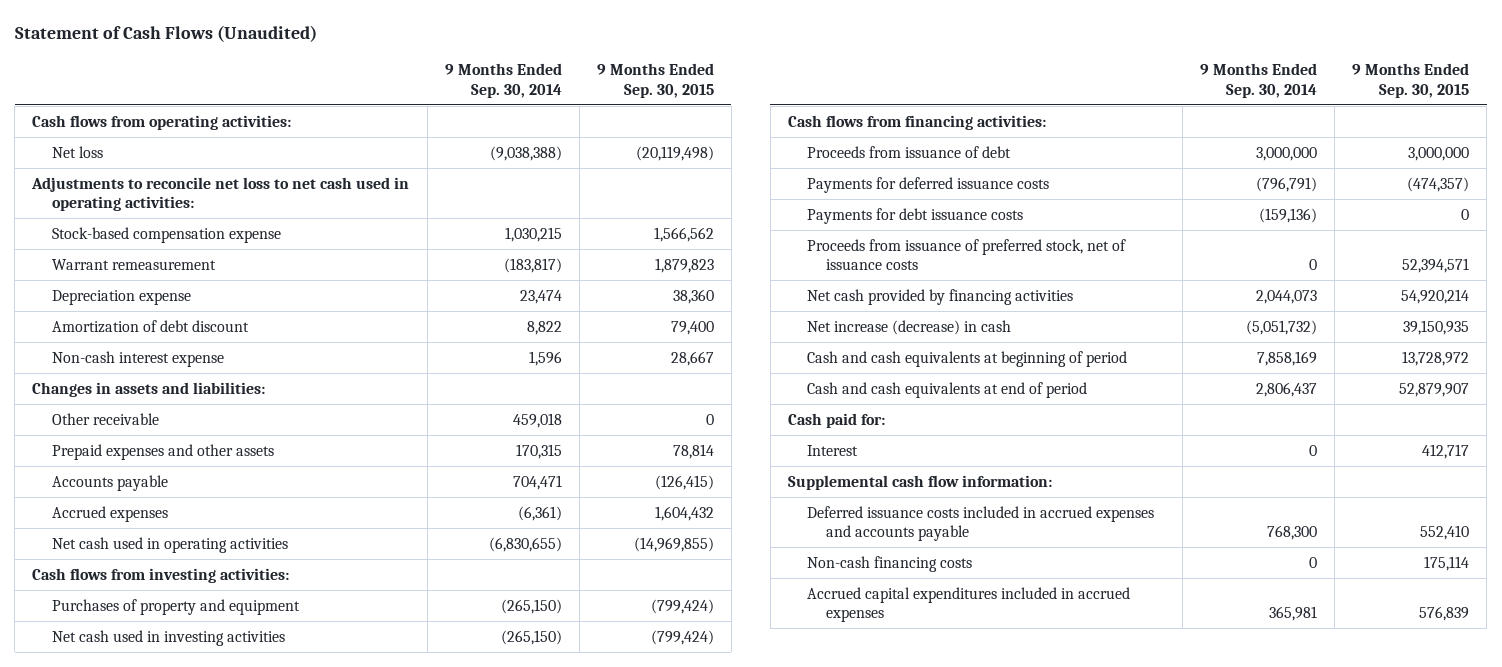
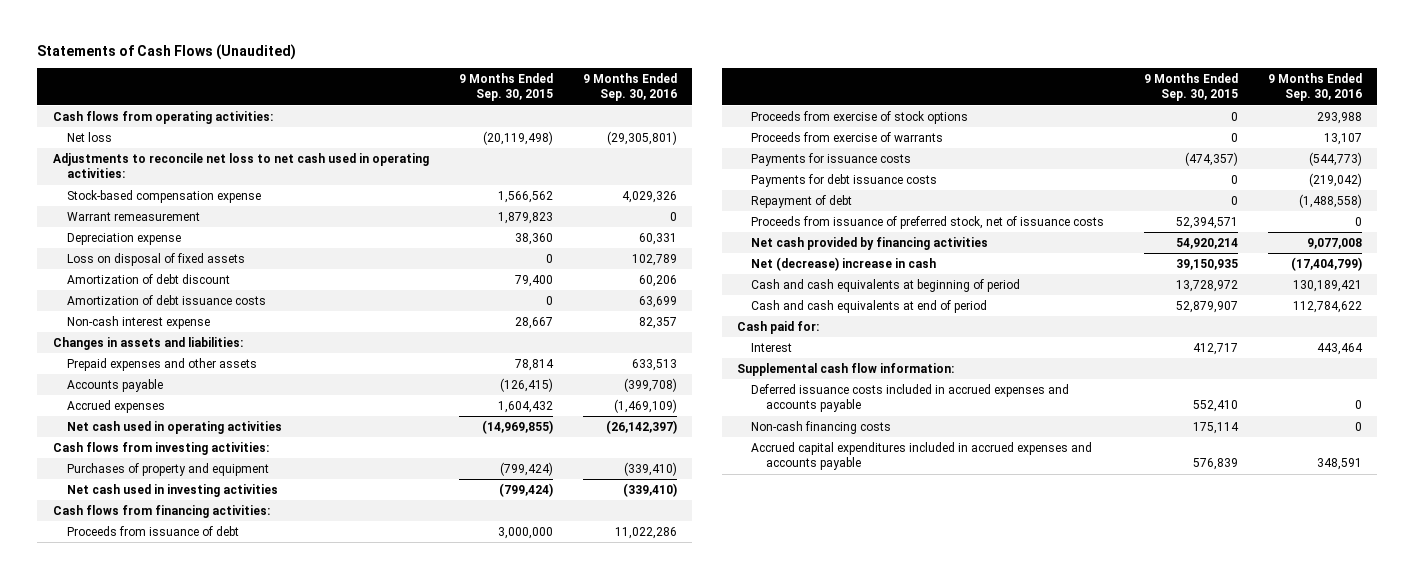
[14,25,317,43] Statement of Cash Flows (Unaudited) -> [37,44,297,61] Statements of Cash Flows (Unaudited)
[444,63,562,98] 9 Months Ended Sep. 30, 2014 -> none
none -> [582,73,677,102] 9 Months Ended Sep. 30, 2016
none -> [66,252,245,266] Loss on disposal of fixed assets
none -> [66,294,266,305] Amortization of debt issuance costs
[51,412,159,425] Other receivable -> none
none -> [751,110,969,124] Proceeds from exercise of stock options
none -> [751,131,944,142] Proceeds from exercise of warrants
[807,176,1050,193] Payments for deferred issuance costs -> [751,152,912,166] Payments for issuance costs
none -> [751,194,853,208] Repayment of debt
[807,319,1012,335] Net increase (decrease) in cash -> [751,256,937,271] Net (decrease) increase in cash
[807,586,1131,623] Accrued capital expenditures included in accrued expenses -> [751,441,1093,471] Accrued capital expenditures included in accrued expenses and accounts payable

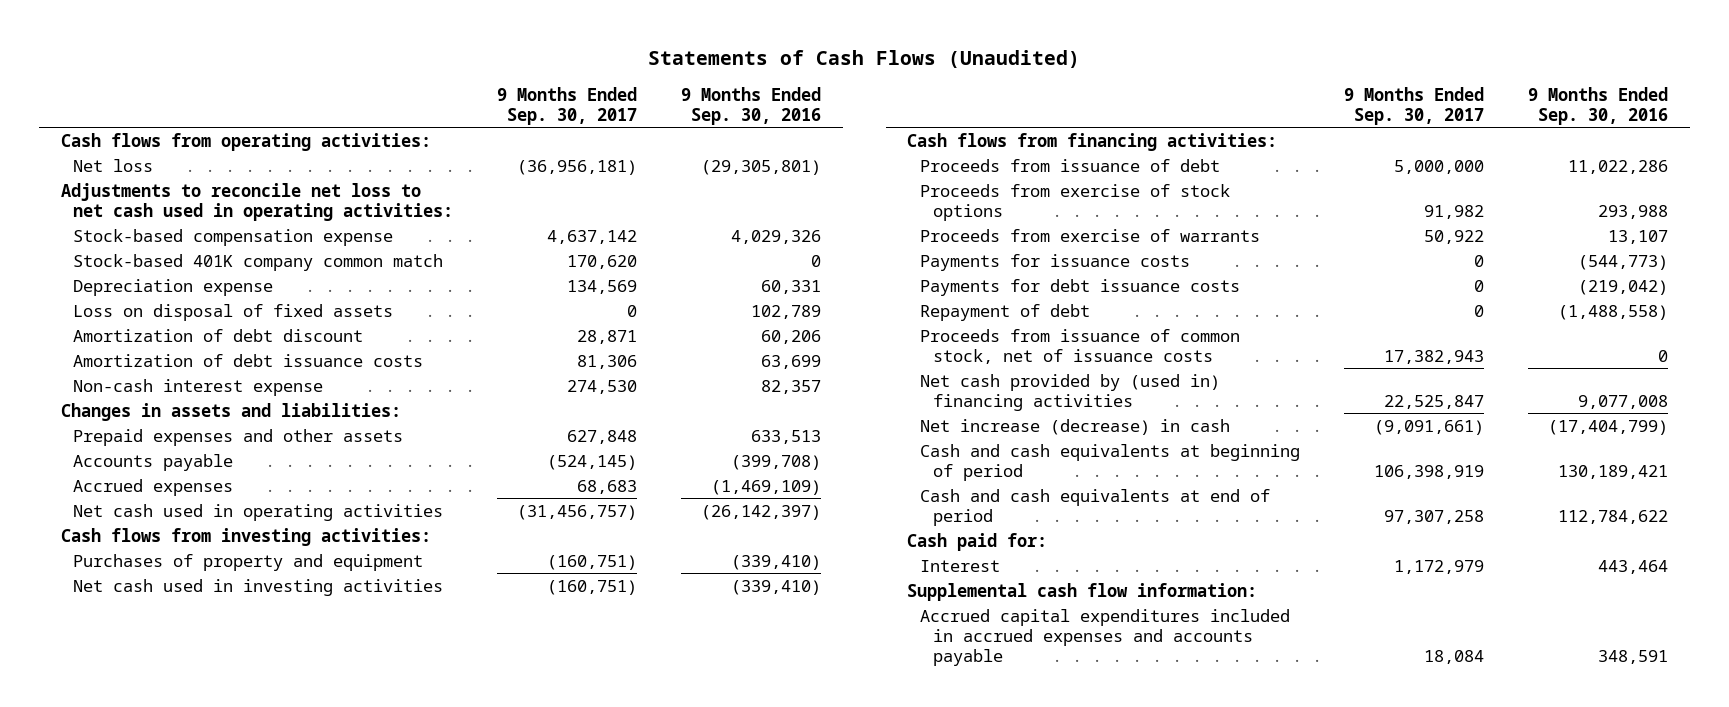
[458,73,553,102] 9 Months Ended Sep. 30, 2015 -> none
none -> [497,87,638,125] 9 Months Ended Sep. 30, 2017
[66,211,200,221] Warrant remeasurement -> none
none -> [73,253,444,271] Stock-based 401K company common match
[751,215,1105,229] Proceeds from issuance of preferred stock, net of issuance costs -> [920,328,1241,364] Proceeds from issuance of common stock, net of issuance costs
[751,236,989,250] Net cash provided by financing activities -> [920,373,1221,411] Net cash provided by (used in) financing activities
[751,256,937,271] Net (decrease) increase in cash -> [920,418,1231,435] Net increase (decrease) in cash
[751,383,1070,413] Deferred issuance costs included in accrued expenses and accounts payable -> none
[751,420,892,434] Non-cash financing costs -> none

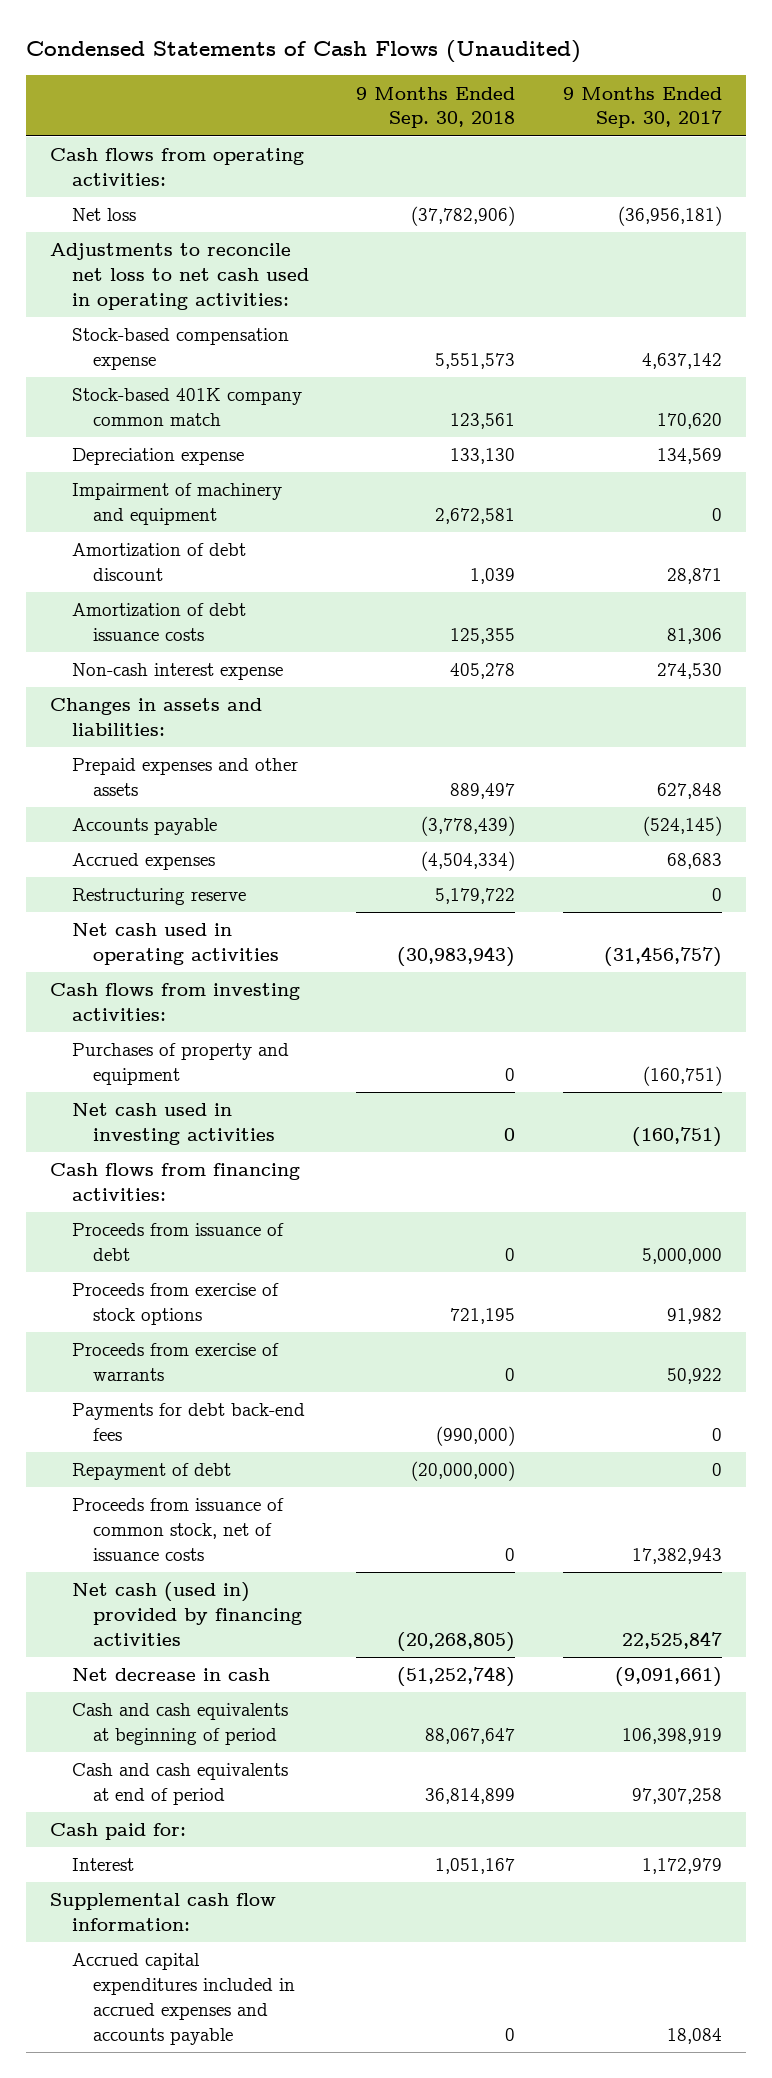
[648,50,1081,69] Statements of Cash Flows (Unaudited) -> [26,40,582,64] Condensed Statements of Cash Flows (Unaudited)
[681,87,822,125] 9 Months Ended Sep. 30, 2016 -> none
none -> [356,86,516,129] 9 Months Ended Sep. 30, 2018
[73,303,394,321] Loss on disposal of fixed assets -> none
none -> [71,483,282,526] Impairment of machinery and equipment
none -> [71,888,246,906] Restructuring reserve
[920,253,1191,271] Payments for issuance costs -> none
[920,278,1241,296] Payments for debt issuance costs -> [71,1403,305,1442] Payments for debt back-end fees
[920,373,1221,411] Net cash provided by (used in) financing activities -> [71,1582,302,1646] Net cash (used in) provided by financing activities
[920,418,1231,435] Net increase (decrease) in cash -> [71,1668,270,1682] Net decrease in cash

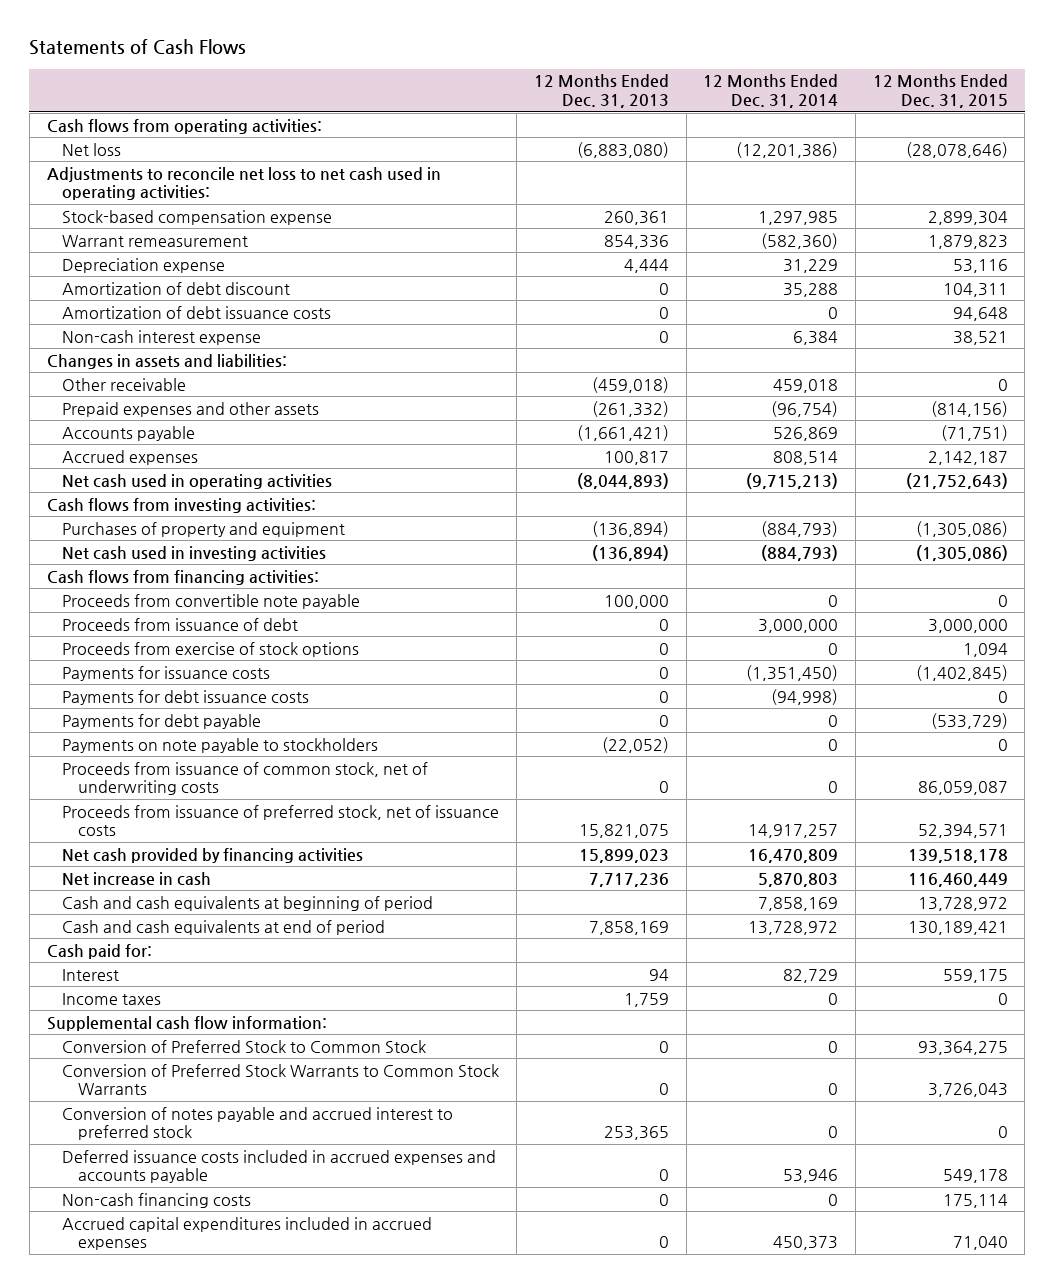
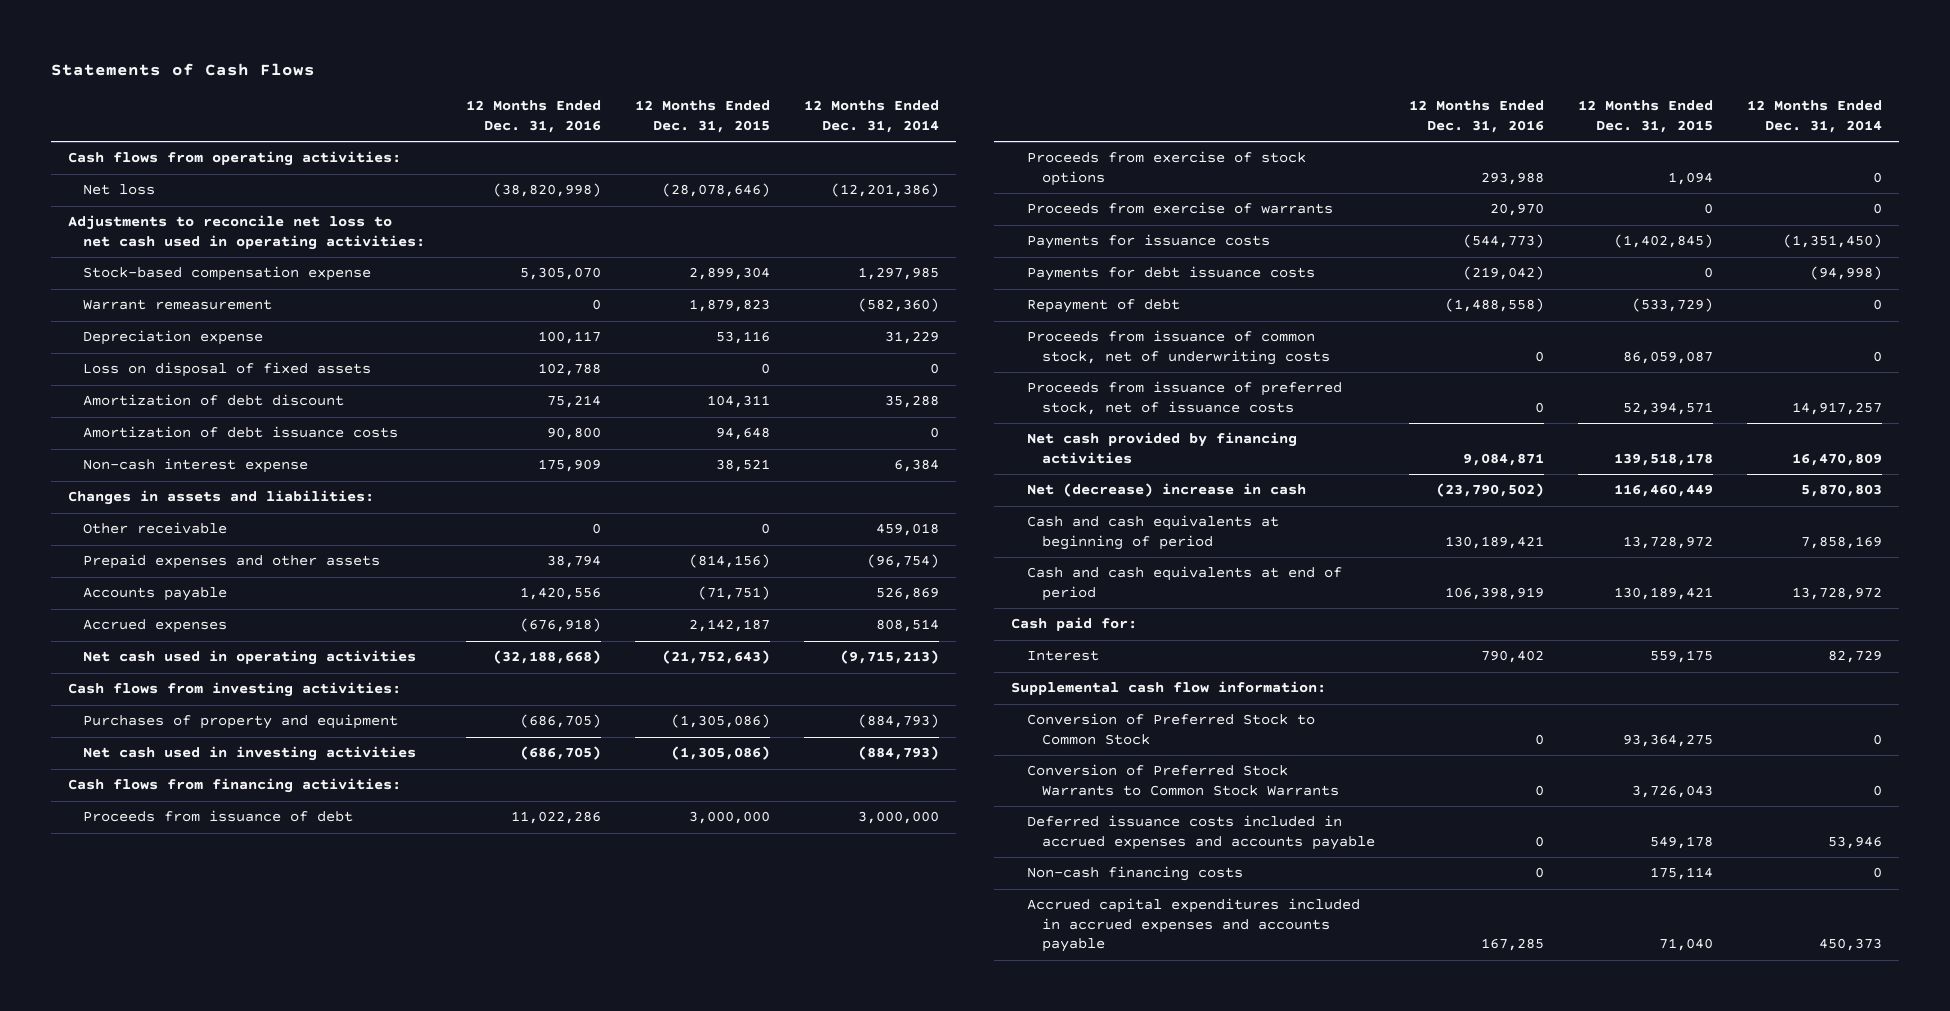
[533,74,669,108] 12 Months Ended Dec. 31, 2013 -> none
none -> [465,100,601,133] 12 Months Ended Dec. 31, 2016
none -> [83,362,372,378] Loss on disposal of fixed assets
[62,593,361,609] Proceeds from convertible note payable -> none
none -> [1026,202,1333,215] Proceeds from exercise of warrants
[62,737,379,753] Payments on note payable to stockholders -> none
[62,713,262,729] Payments for debt payable -> [1026,299,1180,314] Repayment of debt
[62,871,212,886] Net increase in cash -> [1026,483,1306,498] Net (decrease) increase in cash
[62,992,162,1005] Income taxes -> none
[62,1106,454,1141] Conversion of notes payable and accrued interest to preferred stock -> none
[62,1216,433,1251] Accrued capital expenditures included in accrued expenses -> [1026,898,1360,953] Accrued capital expenditures included in accrued expenses and accounts payable

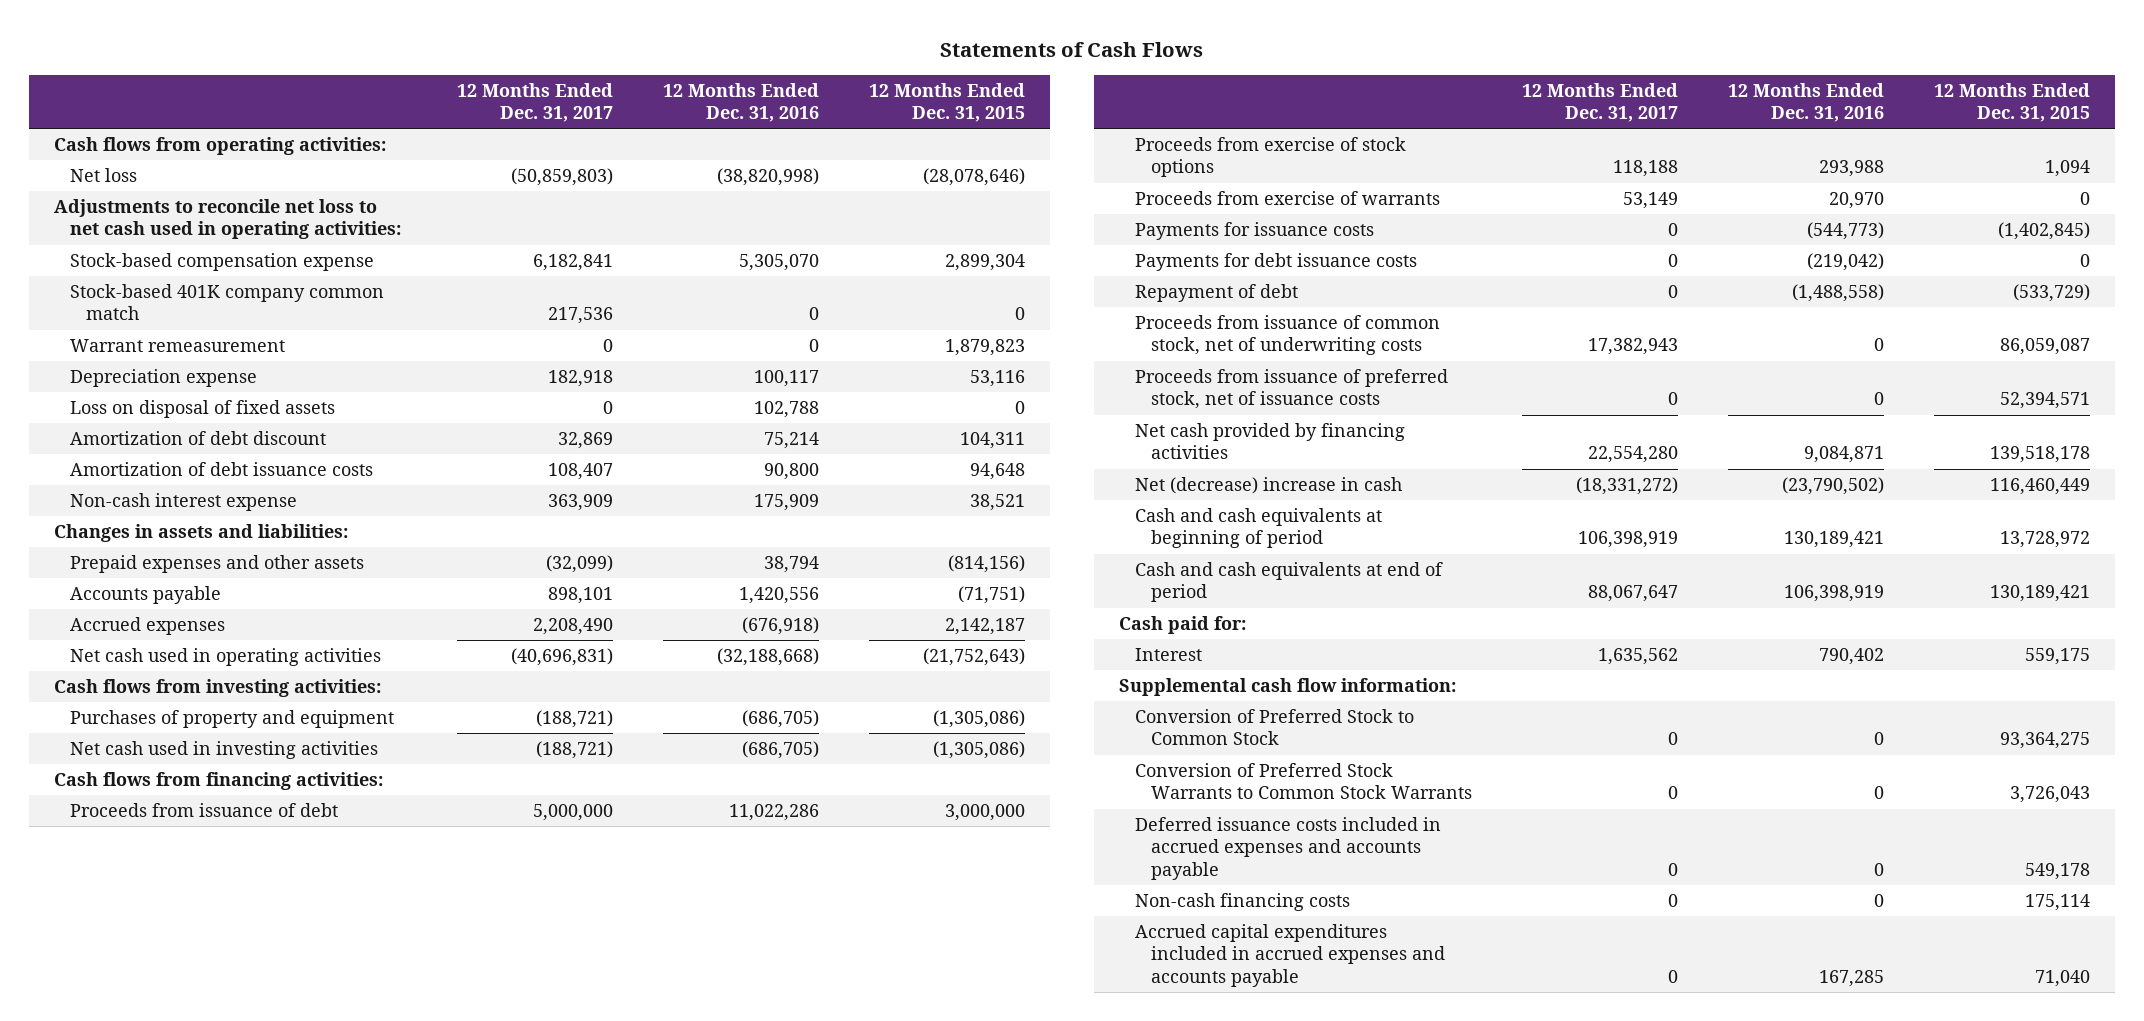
[804,100,940,133] 12 Months Ended Dec. 31, 2014 -> none
none -> [456,82,613,123] 12 Months Ended Dec. 31, 2017
none -> [69,284,384,321] Stock-based 401K company common match
[83,522,228,535] Other receivable -> none

